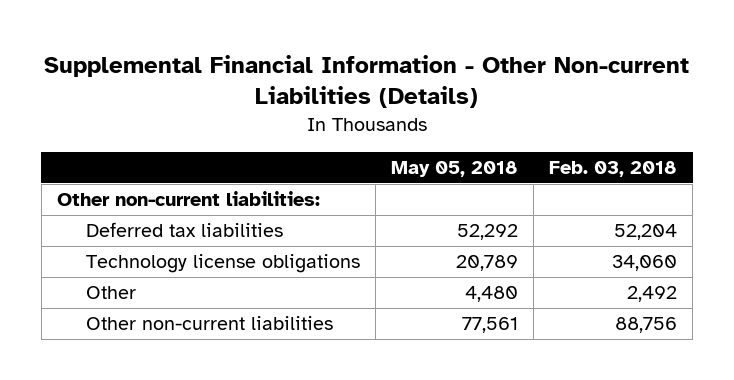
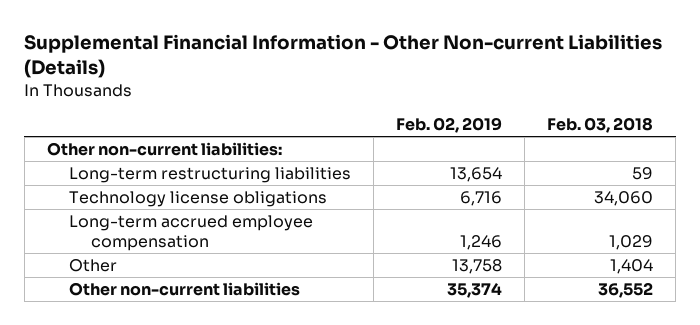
[391,161,519,178] May 05, 2018 -> none
none -> [396,117,503,134] Feb. 02, 2019
[85,222,283,238] Deferred tax liabilities -> none
none -> [68,166,351,183] Long-term restructuring liabilities
none -> [68,214,313,251] Long-term accrued employee compensation
[627,286,678,303] 2,492 -> [610,258,654,274] 1,404
[615,317,678,334] 88,756 -> [598,281,654,298] 36,552

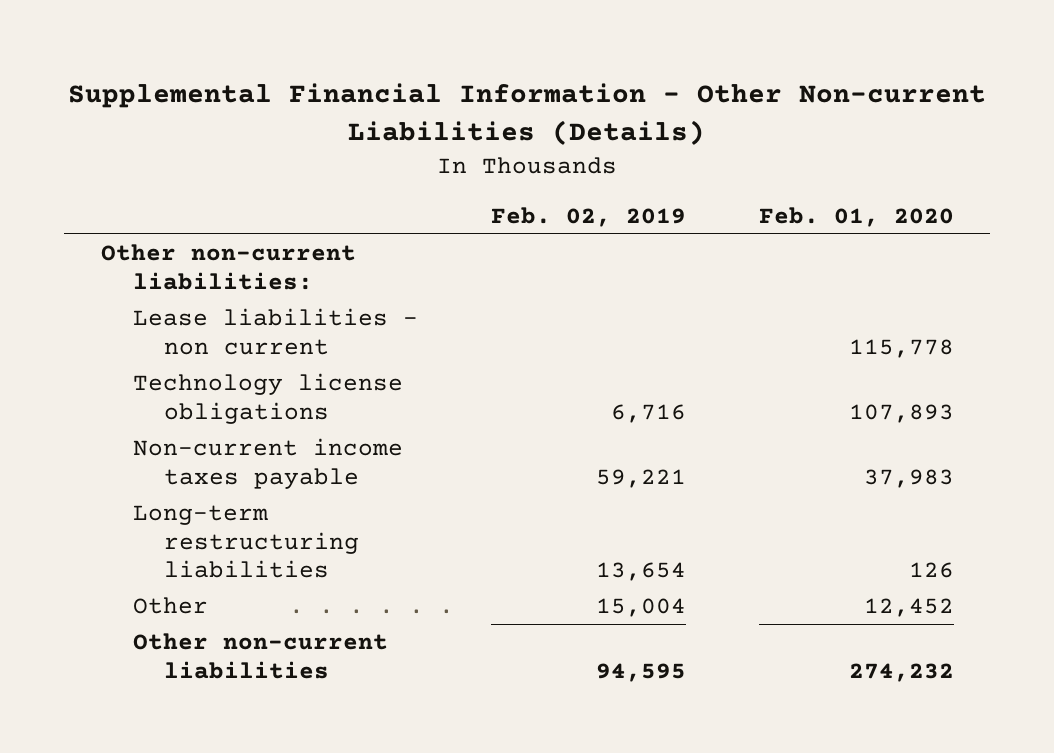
[547,117,654,134] Feb. 03, 2018 -> none
none -> [758,206,954,227] Feb. 01, 2020
none -> [132,308,418,355] Lease liabilities - non current
[68,214,313,251] Long-term accrued employee compensation -> none
none -> [132,438,403,489] Non-current income taxes payable
[68,166,351,183] Long-term restructuring liabilities -> [132,505,360,579] Long-term restructuring liabilities
[452,258,503,274] 13,758 -> [595,598,686,618] 15,004
[447,281,503,298] 35,374 -> [595,662,686,682] 94,595

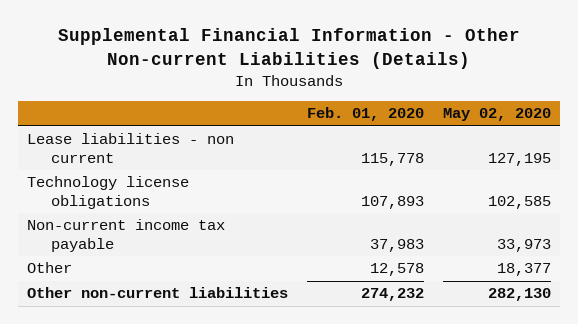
[490,206,686,227] Feb. 02, 2019 -> none
none -> [442,108,551,122] May 02, 2020
[100,244,356,290] Other non-current liabilities: -> none
[132,505,360,579] Long-term restructuring liabilities -> none
[132,438,403,489] Non-current income taxes payable -> [27,219,226,253] Non-current income tax payable
[863,598,954,618] 12,452 -> [369,263,424,277] 12,578

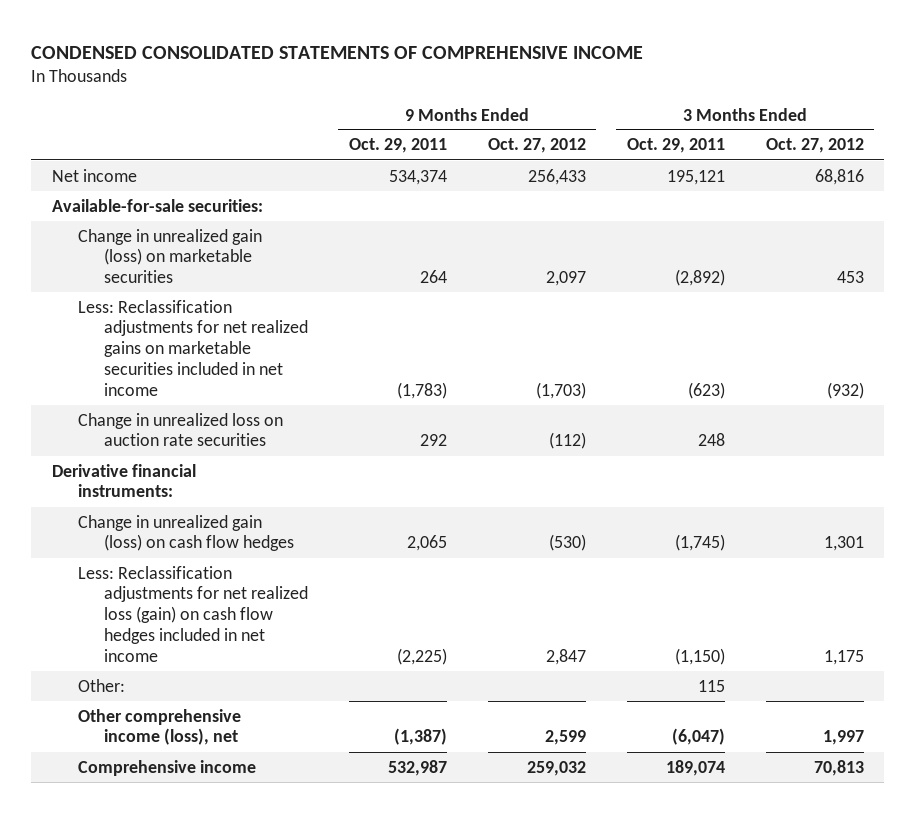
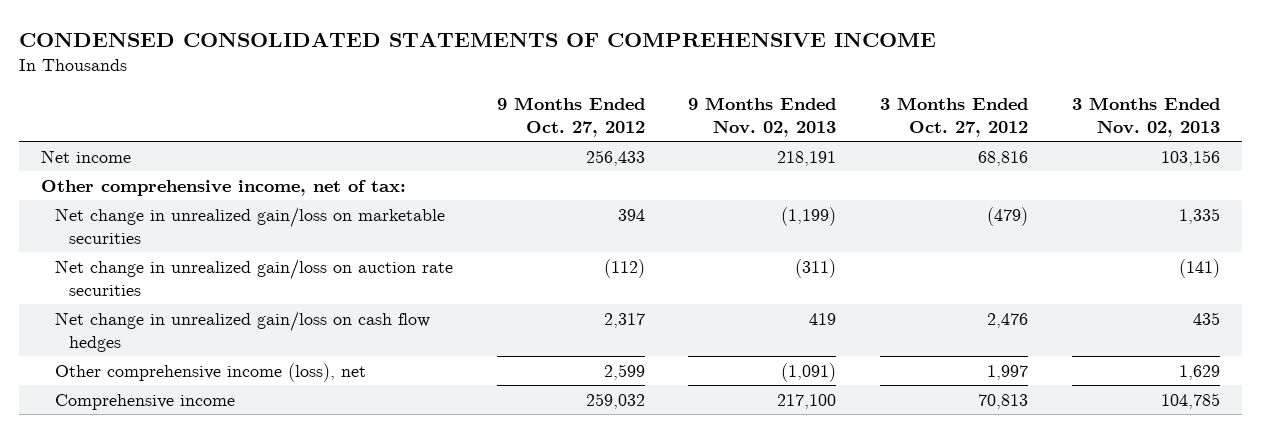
[348,138,447,154] Oct. 29, 2011 -> none
[626,138,725,154] Oct. 29, 2011 -> none
none -> [688,97,837,137] 9 Months Ended Nov. 02, 2013
none -> [1072,97,1221,137] 3 Months Ended Nov. 02, 2013
[51,198,263,212] Available-for-sale securities: -> none
[77,299,308,396] Less: Reclassification adjustments for net realized gains on marketable securities included in net income -> none
[51,463,196,498] Derivative financial instruments: -> none
[77,565,308,662] Less: Reclassification adjustments for net realized loss (gain) on cash flow hedges included in net income -> none
[77,678,125,692] Other: -> none
none -> [40,179,406,196] Other comprehensive income, net of tax:
[77,228,262,284] Change in unrealized gain (loss) on marketable securities -> [54,206,445,244] Net change in unrealized gain/loss on marketable securities
[545,271,586,287] 2,097 -> [617,208,645,221] 394
[836,271,864,284] 453 -> [987,206,1029,226] (479)
[77,412,283,447] Change in unrealized loss on auction rate securities -> [54,258,453,296] Net change in unrealized gain/loss on auction rate securities
[77,514,294,552] Change in unrealized gain (loss) on cash flow hedges -> [54,310,430,352] Net change in unrealized gain/loss on cash flow hedges
[548,534,586,552] (530) -> [603,312,645,328] 2,317
[823,536,864,552] 1,301 -> [987,312,1029,328] 2,476

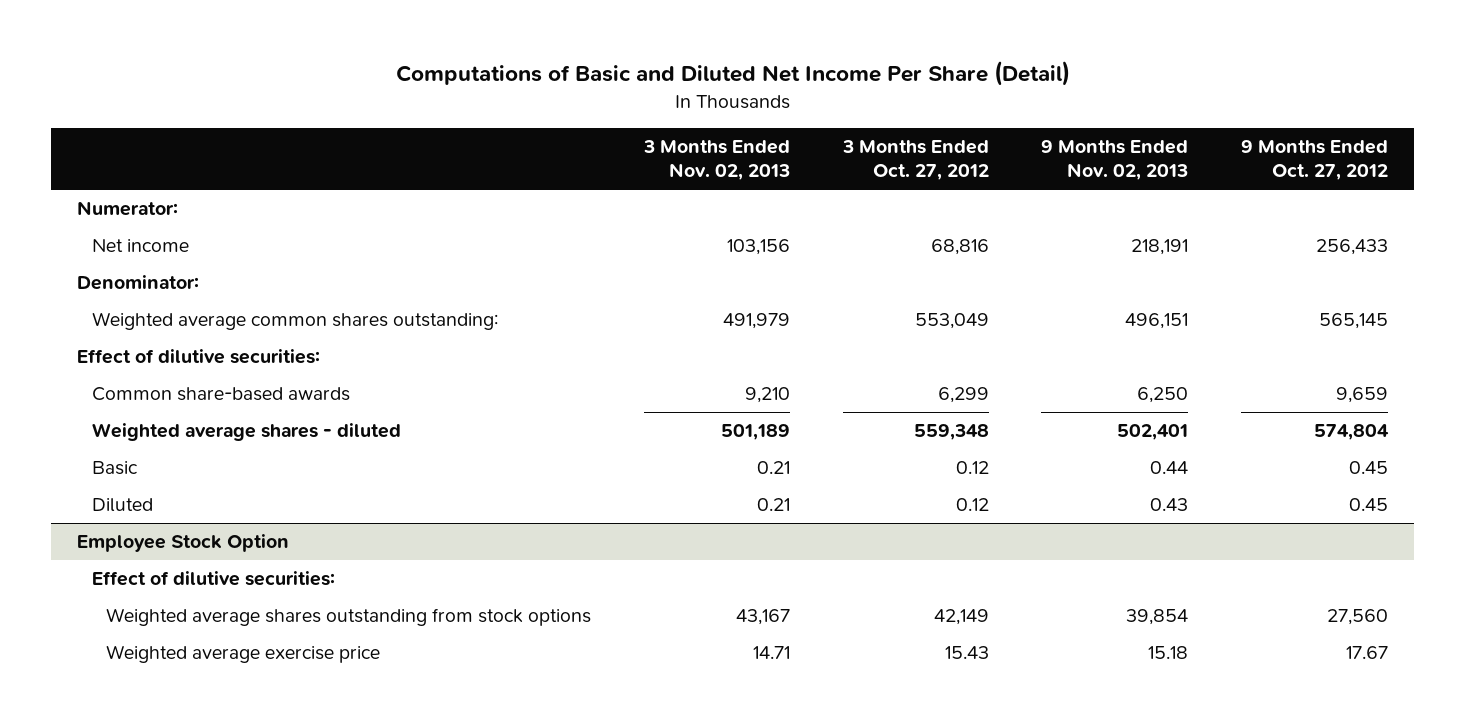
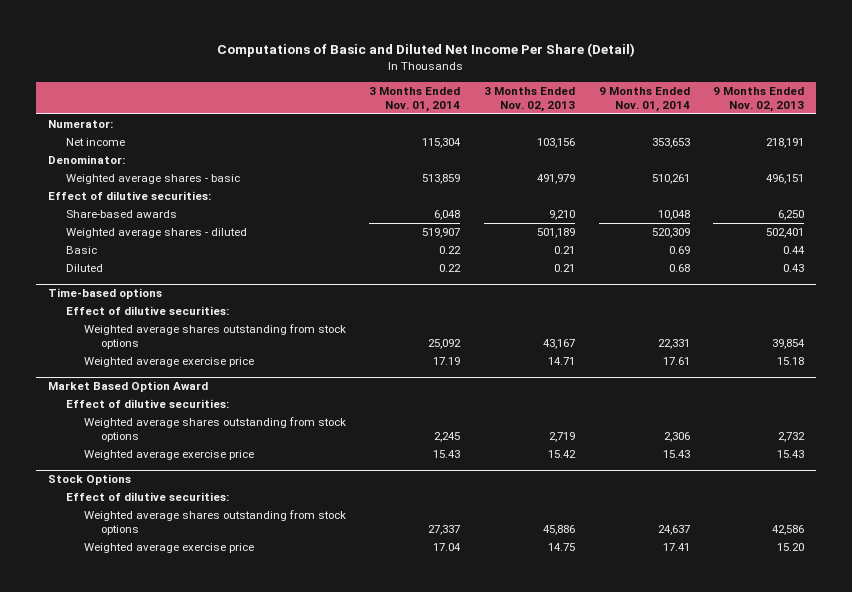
[841,139,989,181] 3 Months Ended Oct. 27, 2012 -> none
[1240,139,1388,181] 9 Months Ended Oct. 27, 2012 -> none
none -> [369,86,461,113] 3 Months Ended Nov. 01, 2014
none -> [598,86,690,113] 9 Months Ended Nov. 01, 2014
[91,312,498,331] Weighted average common shares outstanding: -> [65,173,240,184] Weighted average shares - basic
[91,387,350,402] Common share-based awards -> [65,209,177,218] Share-based awards
[77,534,290,553] Employee Stock Option -> none
none -> [48,288,163,300] Time-based options
none -> [48,381,209,393] Market Based Option Award
none -> [65,398,229,408] Effect of dilutive securities:
none -> [83,416,346,443] Weighted average shares outstanding from stock options
none -> [83,449,254,460] Weighted average exercise price
none -> [48,474,132,486] Stock Options
none -> [65,491,229,501] Effect of dilutive securities:
none -> [83,509,346,536] Weighted average shares outstanding from stock options
none -> [83,542,254,553] Weighted average exercise price

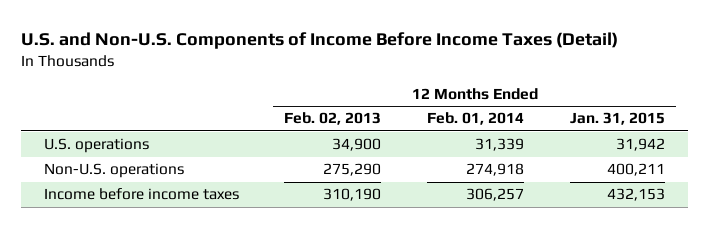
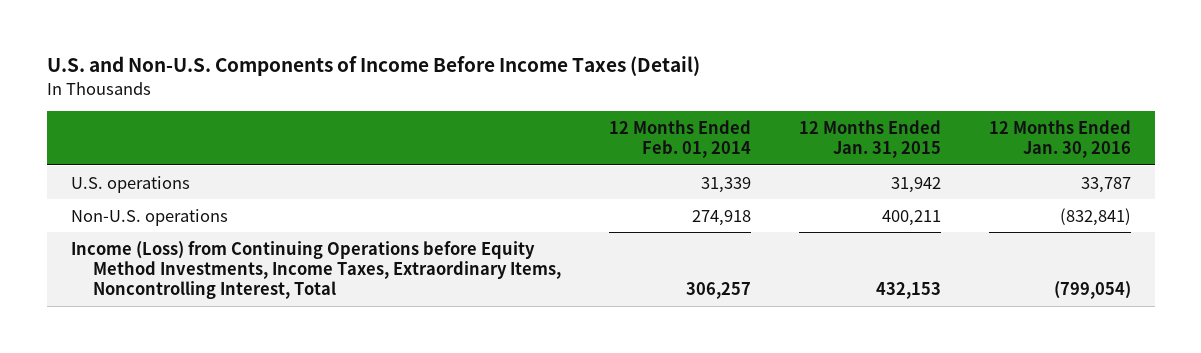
[284,112,382,126] Feb. 02, 2013 -> none
none -> [988,119,1131,159] 12 Months Ended Jan. 30, 2016
[43,188,239,201] Income before income taxes -> [70,240,561,300] Income (Loss) from Continuing Operations before Equity Method Investments, Income Taxes, Extraordinary Items, Noncontrolling Interest, Total

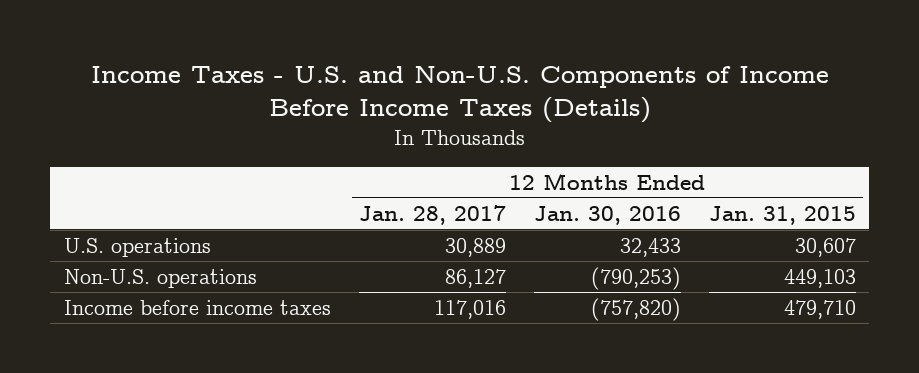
[46,56,700,77] U.S. and Non-U.S. Components of Income Before Income Taxes (Detail) -> [90,66,829,124] Income Taxes - U.S. and Non-U.S. Components of Income Before Income Taxes (Details)
[608,119,751,159] 12 Months Ended Feb. 01, 2014 -> none
none -> [358,204,506,225] Jan. 28, 2017
[890,176,941,193] 31,942 -> [794,237,856,257] 30,607
[1080,176,1131,193] 33,787 -> [619,237,681,257] 32,433
[881,209,941,226] 400,211 -> [783,268,856,288] 449,103
[1059,207,1131,226] (832,841) -> [590,266,681,290] (790,253)
[70,240,561,300] Income (Loss) from Continuing Operations before Equity Method Investments, Income Taxes, Extraordinary Items, Noncontrolling Interest, Total -> [63,299,331,315] Income before income taxes
[875,282,941,300] 432,153 -> [783,299,856,319] 479,710
[1053,281,1131,300] (799,054) -> [590,297,681,321] (757,820)

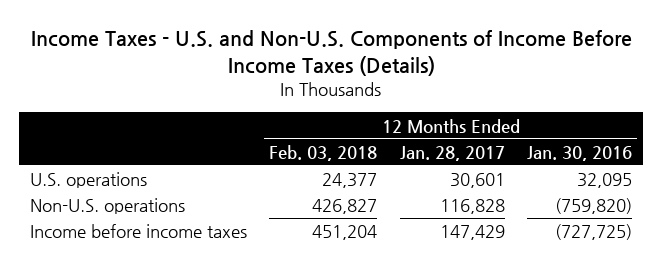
[708,205,856,225] Jan. 31, 2015 -> none
none -> [269,144,378,161] Feb. 03, 2018
[444,237,506,257] 30,889 -> [449,173,505,189] 30,601
[619,237,681,257] 32,433 -> [576,173,632,189] 32,095
[444,268,506,288] 86,127 -> [439,199,505,215] 116,828
[590,266,681,290] (790,253) -> [554,198,632,215] (759,820)
[433,299,506,319] 117,016 -> [439,225,505,241] 147,429
[590,297,681,321] (757,820) -> [554,224,632,241] (727,725)

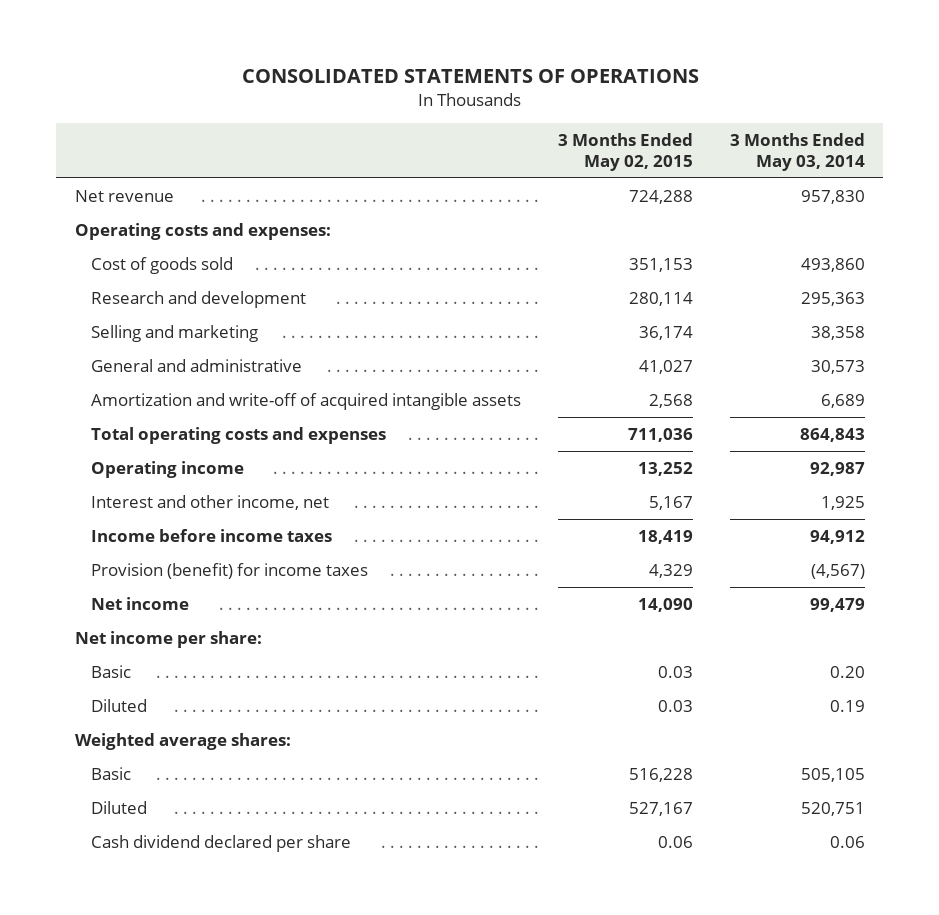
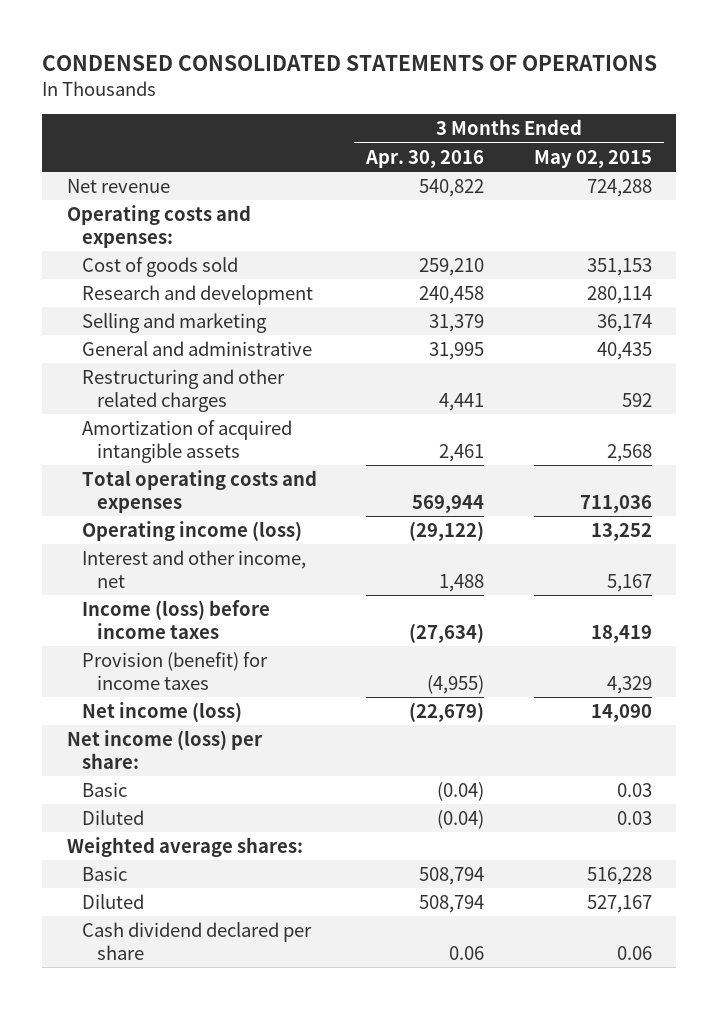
[241,68,699,83] CONSOLIDATED STATEMENTS OF OPERATIONS -> [42,54,658,71] CONDENSED CONSOLIDATED STATEMENTS OF OPERATIONS
[729,132,865,171] 3 Months Ended May 03, 2014 -> none
none -> [365,149,485,168] Apr. 30, 2016
[638,360,693,375] 41,027 -> [596,341,652,360] 40,435
none -> [81,368,285,412] Restructuring and other related charges
[90,393,521,411] Amortization and write-off of acquired intangible assets -> [81,419,292,463] Amortization of acquired intangible assets
[90,461,244,479] Operating income -> [81,520,302,541] Operating income (loss)
[90,529,332,543] Income before income taxes -> [81,599,270,639] Income (loss) before income taxes
[90,597,189,611] Net income -> [81,701,242,722] Net income (loss)
[74,631,262,649] Net income per share: -> [67,729,264,769] Net income (loss) per share:

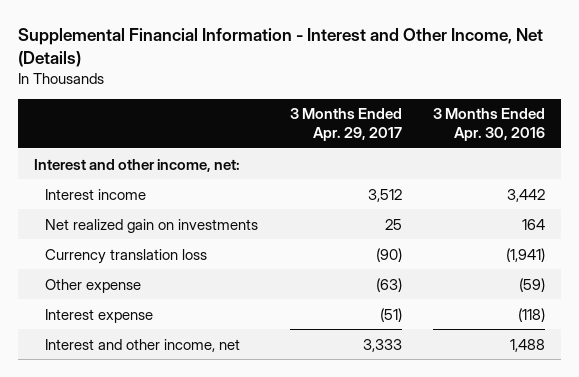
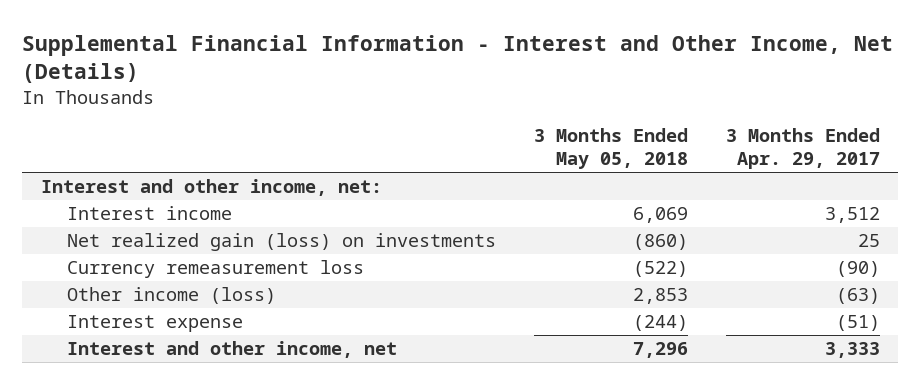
[433,108,546,142] 3 Months Ended Apr. 30, 2016 -> none
none -> [533,128,688,169] 3 Months Ended May 05, 2018
[45,218,259,233] Net realized gain on investments -> [67,233,497,252] Net realized gain (loss) on investments
[45,248,208,264] Currency translation loss -> [67,260,365,279] Currency remeasurement loss
[45,278,142,293] Other expense -> [67,287,277,305] Other income (loss)

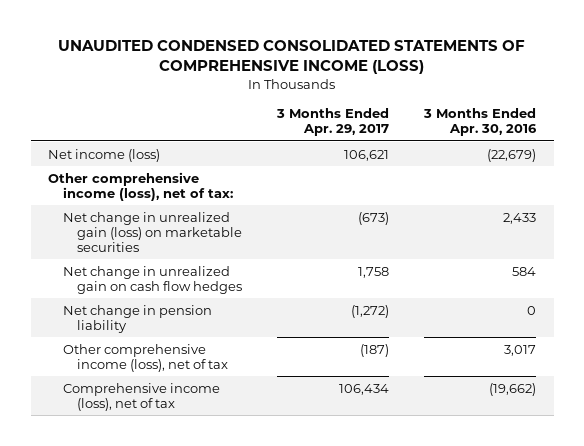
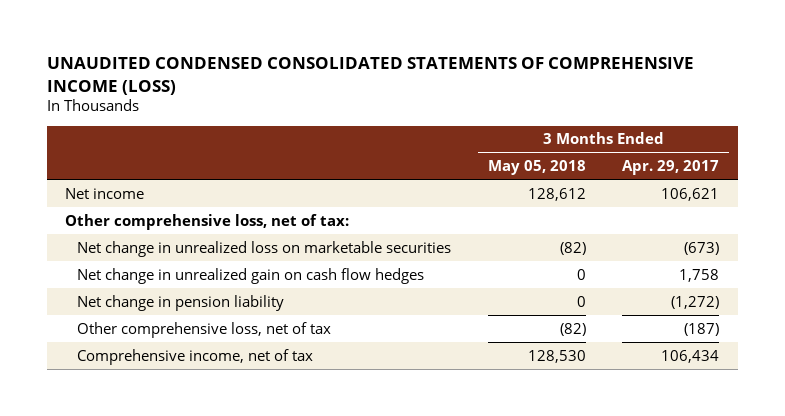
[423,108,538,137] 3 Months Ended Apr. 30, 2016 -> none
none -> [487,160,586,176] May 05, 2018
[48,148,161,162] Net income (loss) -> [65,187,145,199] Net income
[48,171,233,201] Other comprehensive income (loss), net of tax: -> [65,213,350,230] Other comprehensive loss, net of tax:
[62,211,242,252] Net change in unrealized gain (loss) on marketable securities -> [76,240,451,257] Net change in unrealized loss on marketable securities
[62,343,228,372] Other comprehensive income (loss), net of tax -> [76,321,331,338] Other comprehensive loss, net of tax
[62,382,220,411] Comprehensive income (loss), net of tax -> [76,348,313,365] Comprehensive income, net of tax

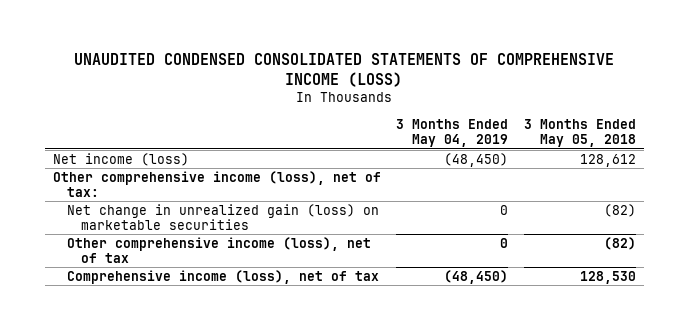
[622,160,720,176] Apr. 29, 2017 -> none
none -> [396,119,509,148] 3 Months Ended May 04, 2019
[76,267,424,284] Net change in unrealized gain on cash flow hedges -> none
[76,294,284,311] Net change in pension liability -> none
[65,187,145,199] Net income -> [52,152,189,166] Net income (loss)
[65,213,350,230] Other comprehensive loss, net of tax: -> [52,170,381,197] Other comprehensive income (loss), net of tax:
[76,240,451,257] Net change in unrealized loss on marketable securities -> [66,203,379,230] Net change in unrealized gain (loss) on marketable securities
[76,321,331,338] Other comprehensive loss, net of tax -> [66,236,371,263] Other comprehensive income (loss), net of tax
[76,348,313,365] Comprehensive income, net of tax -> [66,269,379,284] Comprehensive income (loss), net of tax

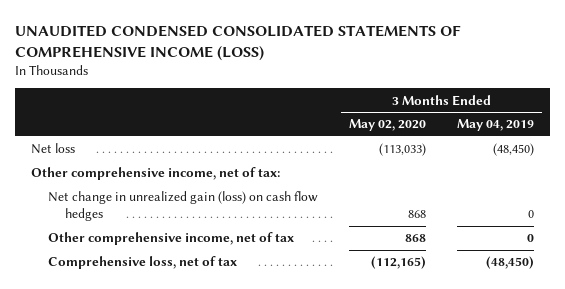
[524,119,637,148] 3 Months Ended May 05, 2018 -> none
none -> [349,119,427,132] May 02, 2020
[52,152,189,166] Net income (loss) -> [30,143,75,155] Net loss
[52,170,381,197] Other comprehensive income (loss), net of tax: -> [30,167,280,181] Other comprehensive income, net of tax:
[66,203,379,230] Net change in unrealized gain (loss) on marketable securities -> [47,191,318,222] Net change in unrealized gain (loss) on cash flow hedges
[66,236,371,263] Other comprehensive income (loss), net of tax -> [47,232,294,246] Other comprehensive income, net of tax
[66,269,379,284] Comprehensive income (loss), net of tax -> [47,256,237,270] Comprehensive loss, net of tax

